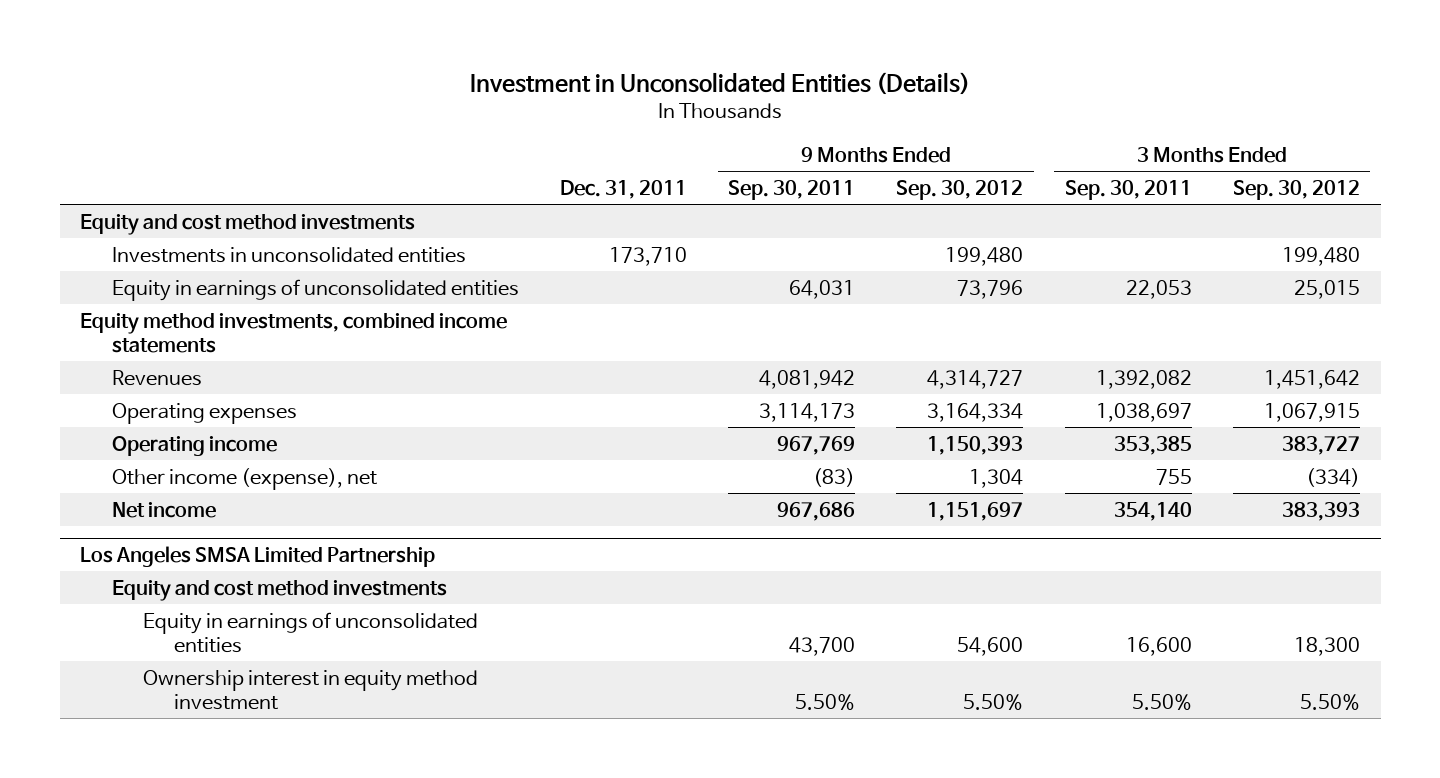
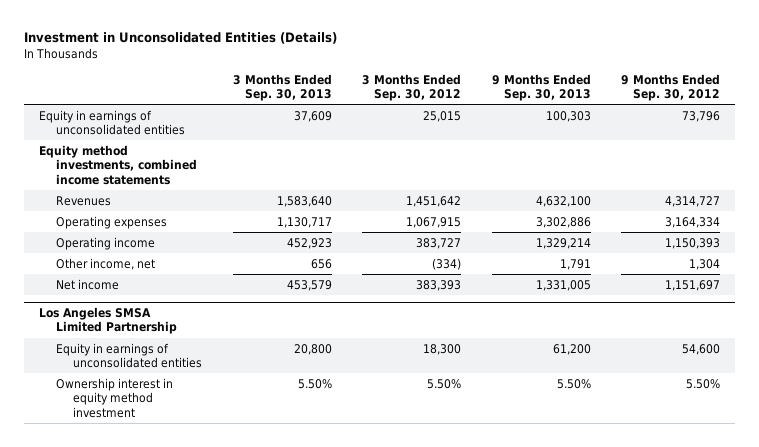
[559,180,687,200] Dec. 31, 2011 -> none
[728,180,856,201] Sep. 30, 2011 -> none
[1064,180,1192,201] Sep. 30, 2011 -> none
none -> [232,73,332,102] 3 Months Ended Sep. 30, 2013
none -> [491,73,591,102] 9 Months Ended Sep. 30, 2013
[80,213,416,235] Equity and cost method investments -> none
[111,246,466,263] Investments in unconsolidated entities -> none
[111,467,377,490] Other income (expense), net -> [56,257,156,270] Other income, net
[111,579,447,601] Equity and cost method investments -> none

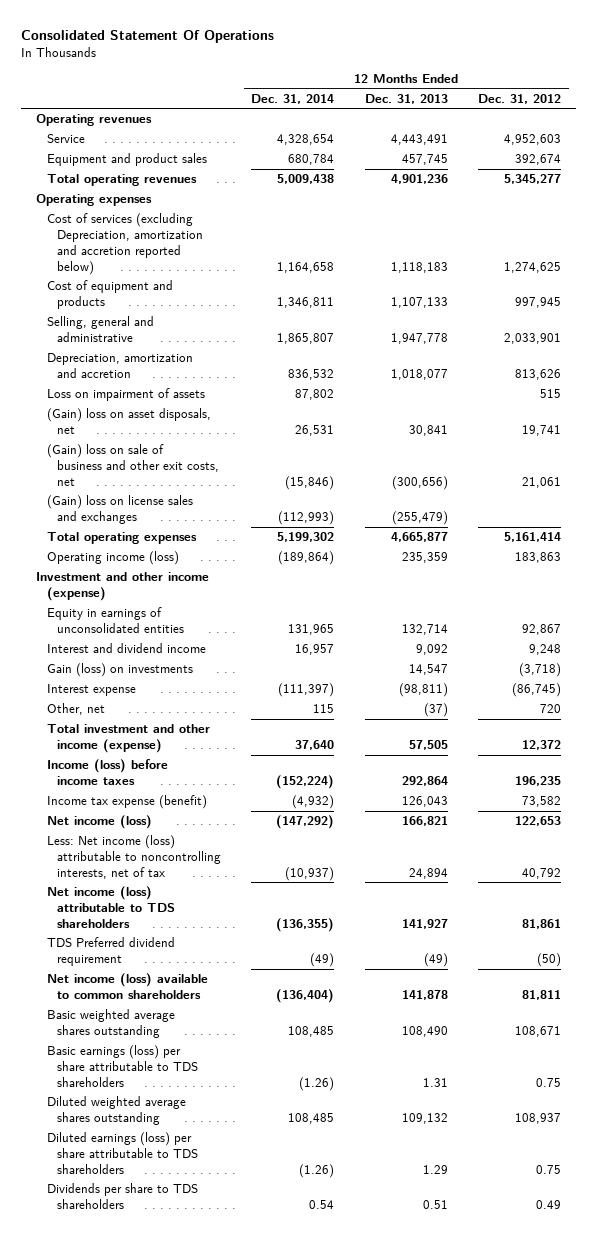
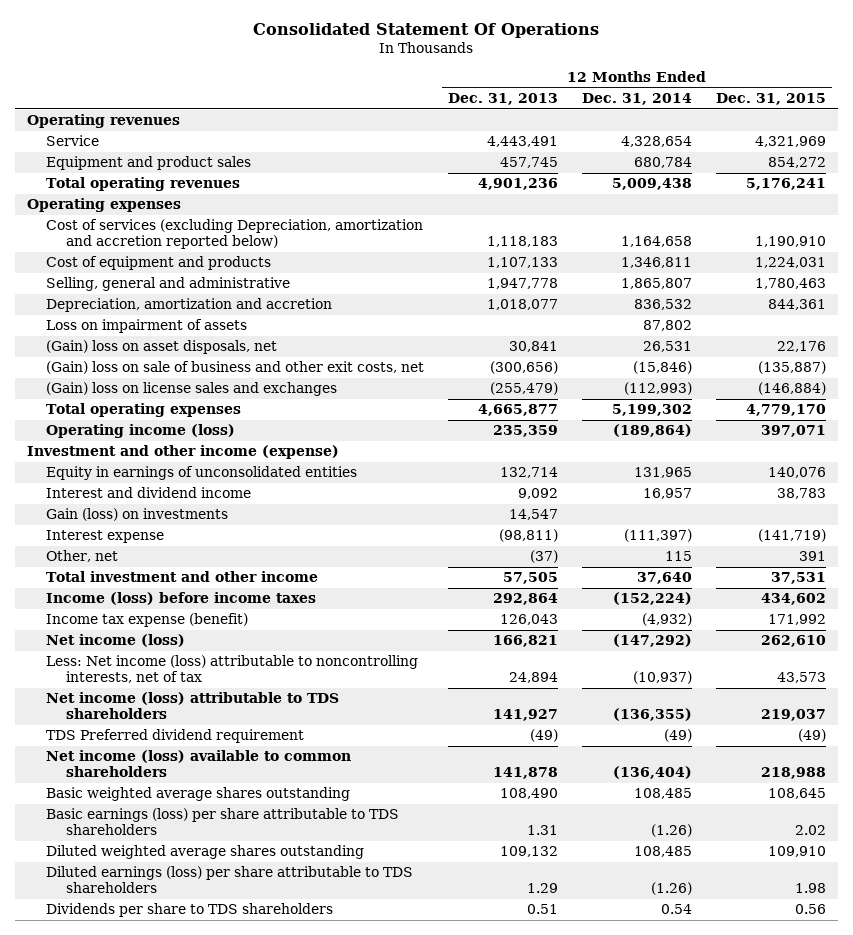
[478,93,562,104] Dec. 31, 2012 -> none
none -> [716,93,827,106] Dec. 31, 2015
[46,724,210,754] Total investment and other income (expense) -> [46,571,319,583] Total investment and other income

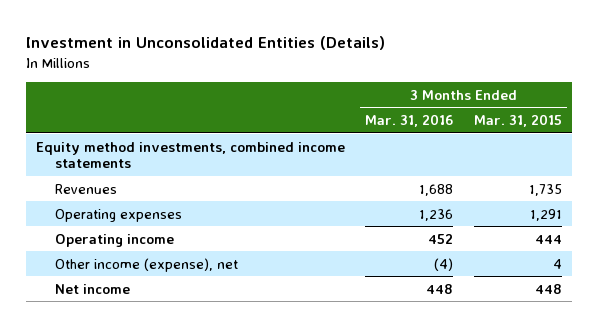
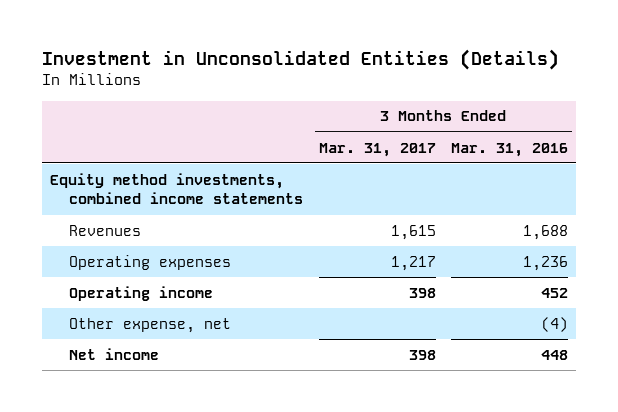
[473,113,562,127] Mar. 31, 2015 -> none
none -> [318,142,436,157] Mar. 31, 2017
[54,257,238,272] Other income (expense), net -> [68,317,231,333] Other expense, net

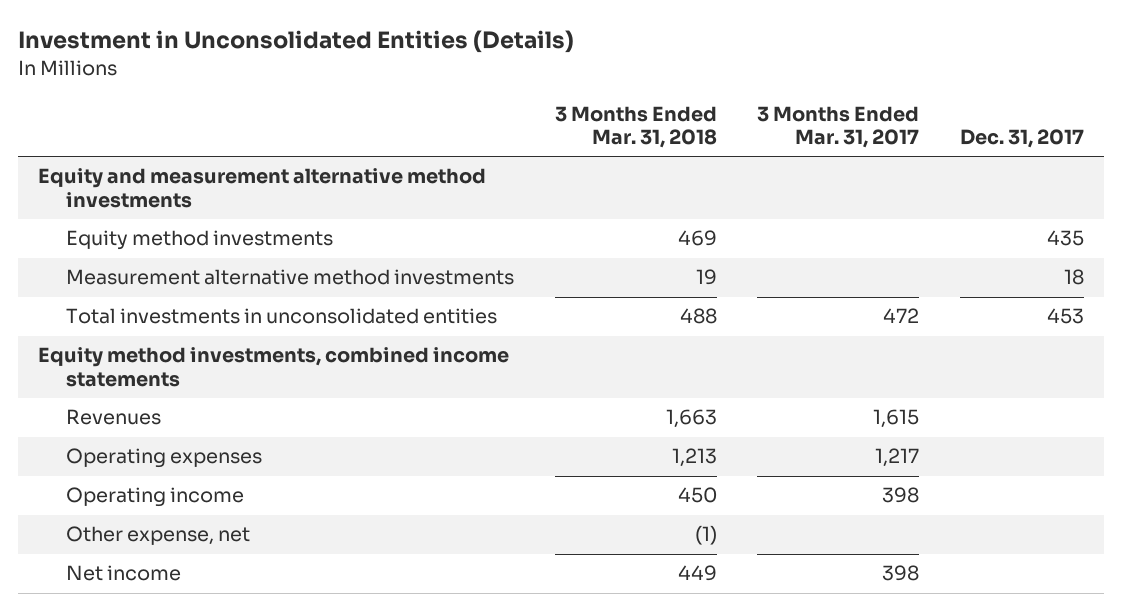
[451,142,569,157] Mar. 31, 2016 -> none
none -> [554,106,717,149] 3 Months Ended Mar. 31, 2018
none -> [959,129,1084,149] Dec. 31, 2017
none -> [37,168,486,208] Equity and measurement alternative method investments
none -> [66,230,334,251] Equity method investments
none -> [66,269,515,286] Measurement alternative method investments
none -> [66,308,498,325] Total investments in unconsolidated entities

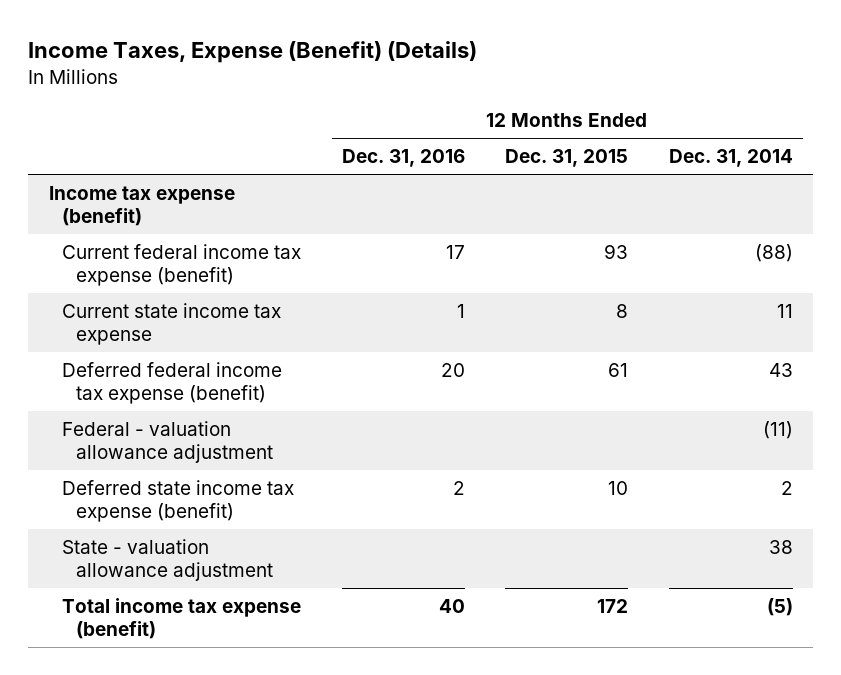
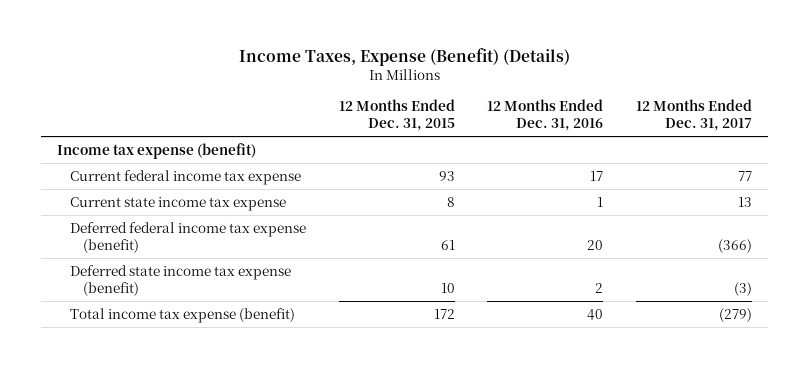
[668,149,793,168] Dec. 31, 2014 -> none
none -> [635,98,752,132] 12 Months Ended Dec. 31, 2017
[62,243,302,287] Current federal income tax expense (benefit) -> [70,169,302,185] Current federal income tax expense
[62,420,273,464] Federal - valuation allowance adjustment -> none
[62,538,273,582] State - valuation allowance adjustment -> none

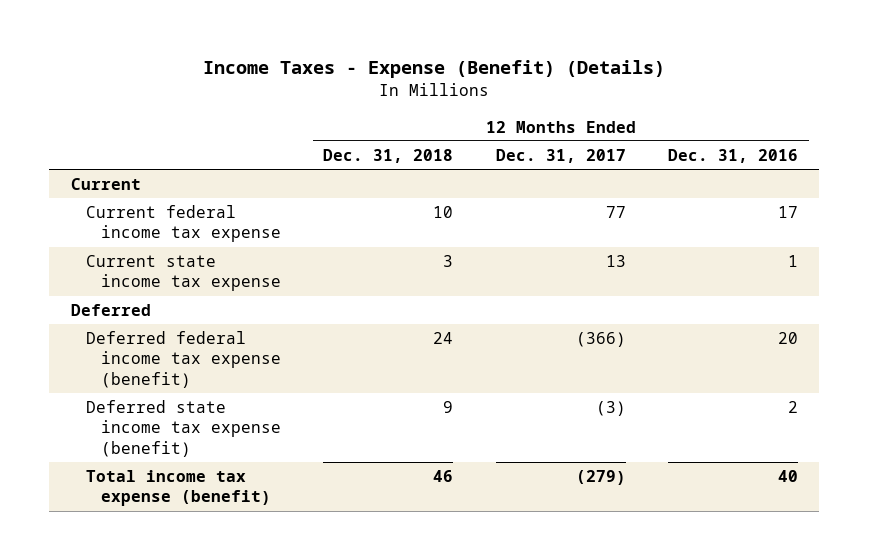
[238,47,570,66] Income Taxes, Expense (Benefit) (Details) -> [203,60,666,79] Income Taxes - Expense (Benefit) (Details)
[338,98,455,132] 12 Months Ended Dec. 31, 2015 -> none
none -> [323,148,454,163] Dec. 31, 2018
[57,142,257,159] Income tax expense (benefit) -> [70,178,141,191] Current
none -> [70,304,151,317] Deferred

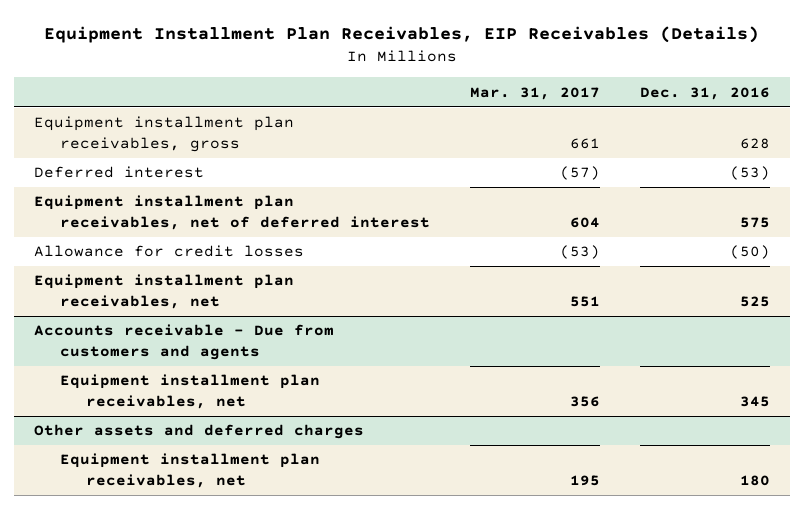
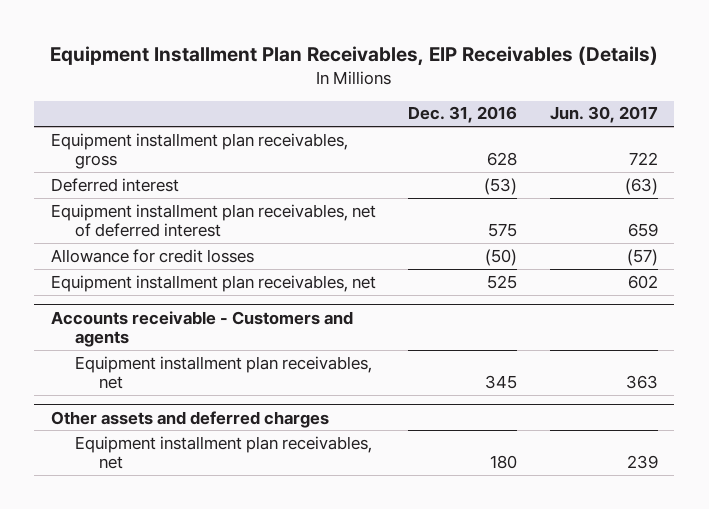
[470,86,601,100] Mar. 31, 2017 -> none
none -> [549,106,658,124] Jun. 30, 2017
[34,324,335,361] Accounts receivable - Due from customers and agents -> [50,310,353,348] Accounts receivable - Customers and agents

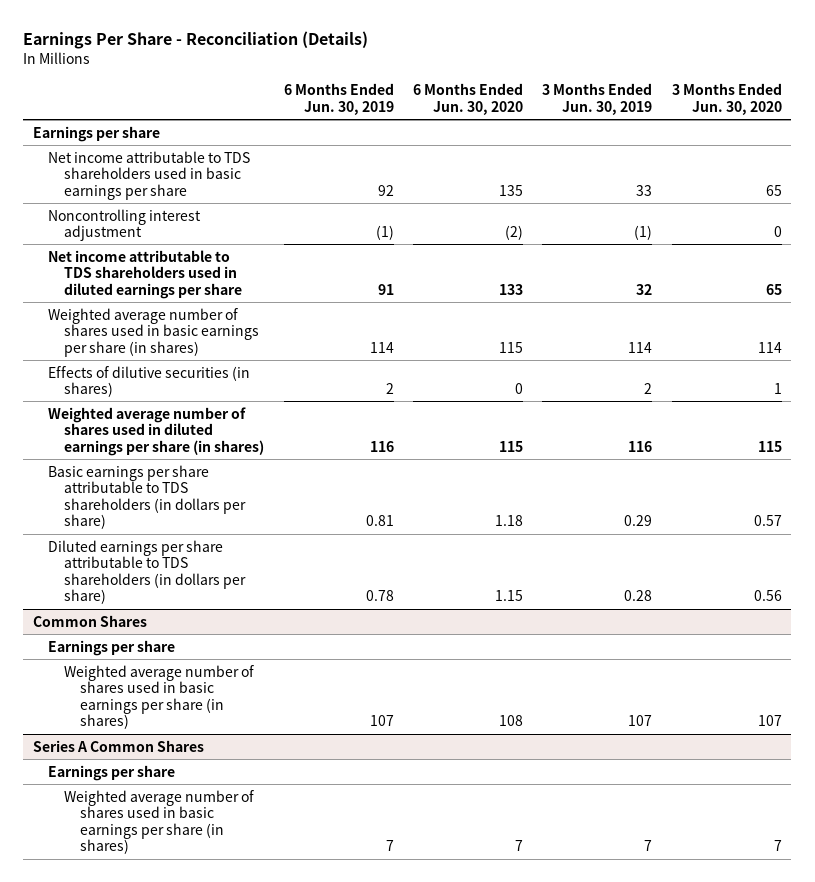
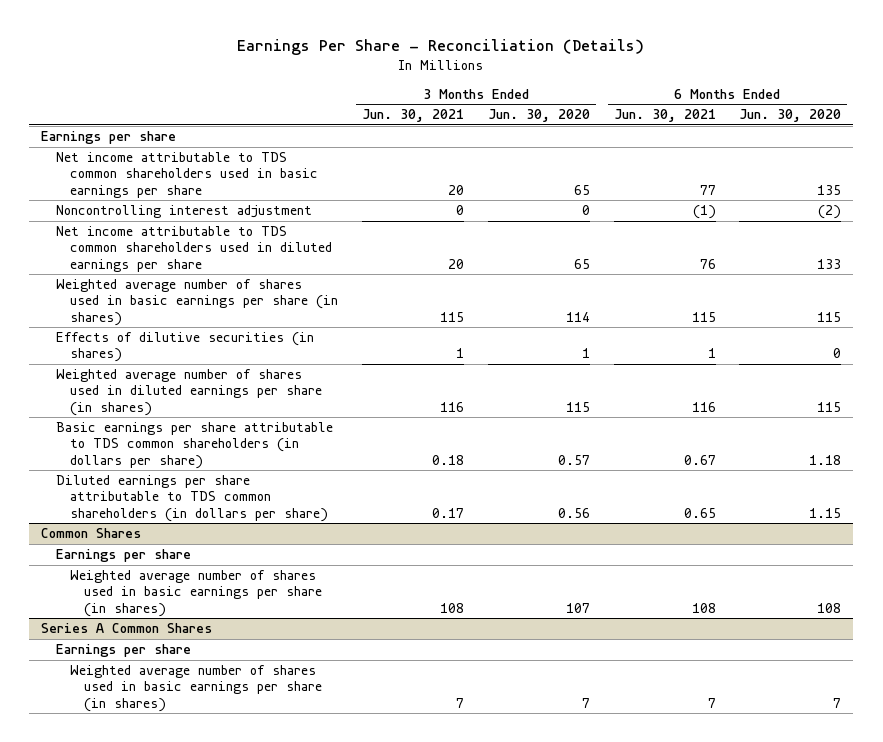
[283,83,394,115] 6 Months Ended Jun. 30, 2019 -> none
[542,83,653,115] 3 Months Ended Jun. 30, 2019 -> none
none -> [361,109,464,123] Jun. 30, 2021
none -> [613,109,716,123] Jun. 30, 2021
[48,150,251,200] Net income attributable to TDS shareholders used in basic earnings per share -> [55,152,319,198] Net income attributable to TDS common shareholders used in basic earnings per share
[48,249,243,299] Net income attributable to TDS shareholders used in diluted earnings per share -> [55,226,333,272] Net income attributable to TDS common shareholders used in diluted earnings per share
[48,464,247,530] Basic earnings per share attributable to TDS shareholders (in dollars per share) -> [55,422,333,469] Basic earnings per share attributable to TDS common shareholders (in dollars per share)
[48,539,247,605] Diluted earnings per share attributable to TDS shareholders (in dollars per share) -> [55,475,329,522] Diluted earnings per share attributable to TDS common shareholders (in dollars per share)

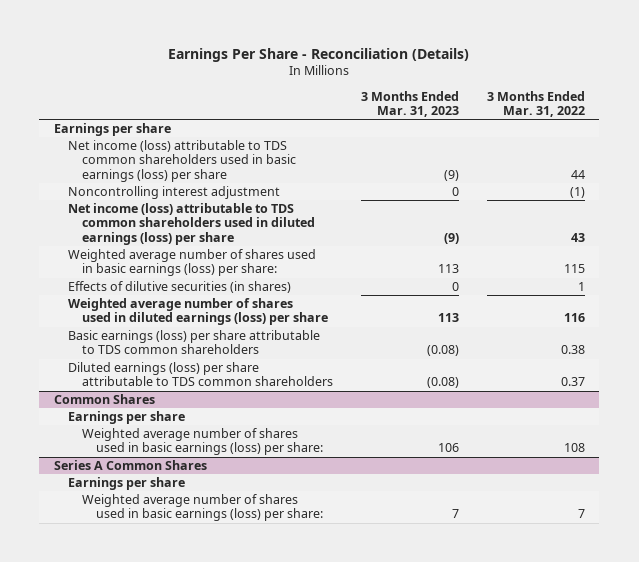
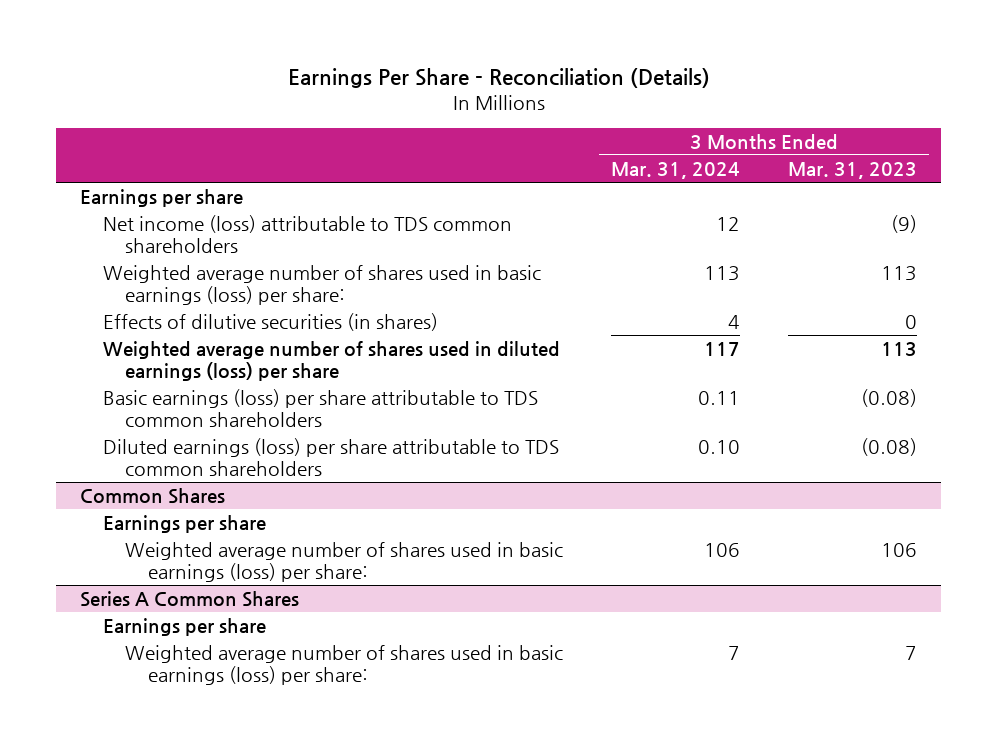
[487,90,586,118] 3 Months Ended Mar. 31, 2022 -> none
none -> [611,162,741,180] Mar. 31, 2024
[67,186,280,200] Noncontrolling interest adjustment -> none
[67,203,315,245] Net income (loss) attributable to TDS common shareholders used in diluted earnings (loss) per share -> none
[67,140,296,182] Net income (loss) attributable to TDS common shareholders used in basic earnings (loss) per share -> [102,215,512,253] Net income (loss) attributable to TDS common shareholders

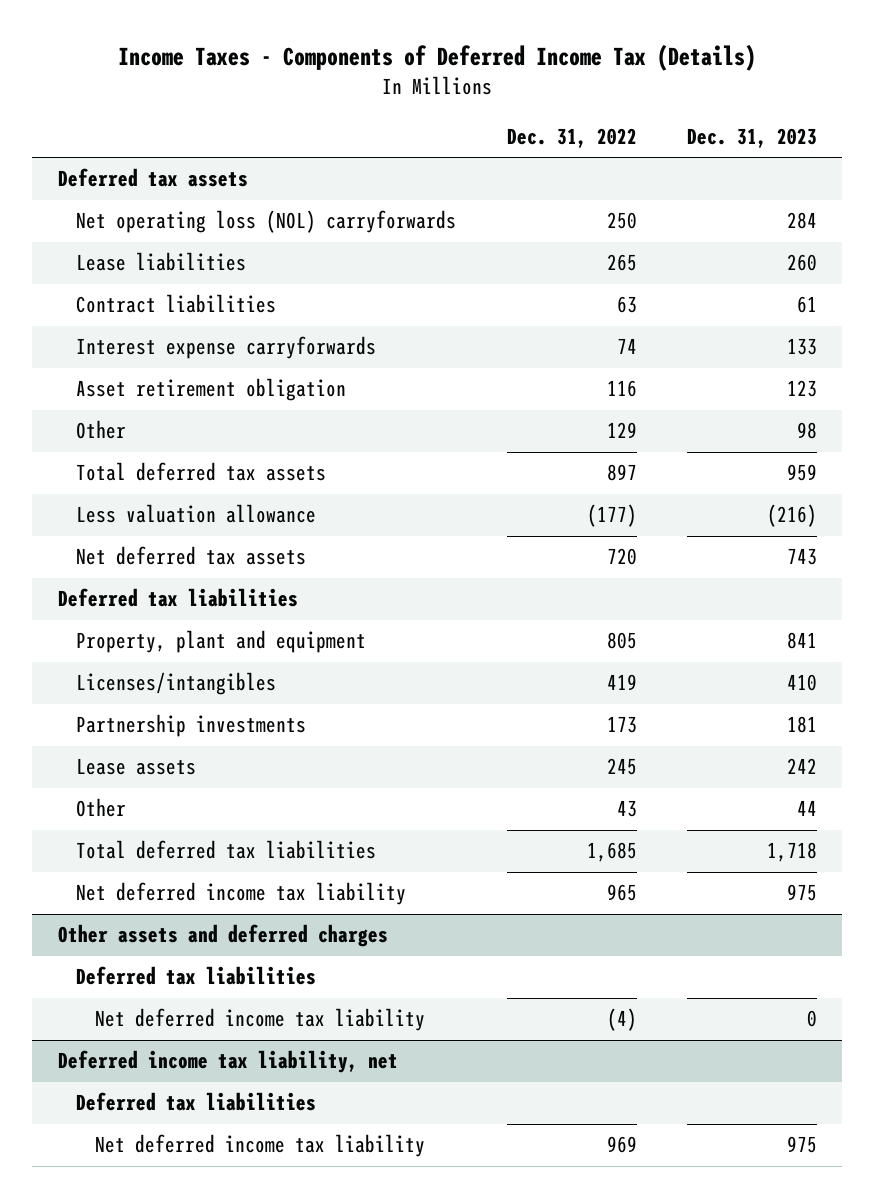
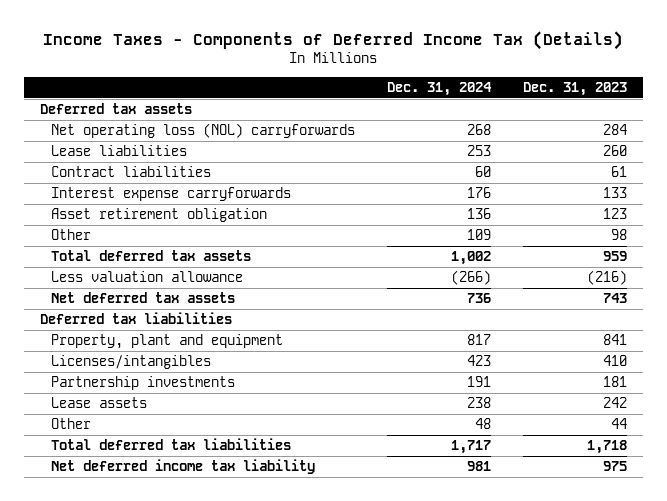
[506,127,637,148] Dec. 31, 2022 -> none
none -> [386,81,492,96] Dec. 31, 2024
[57,924,388,948] Other assets and deferred charges -> none
[76,966,317,986] Deferred tax liabilities -> none
[95,1008,426,1032] Net deferred income tax liability -> none
[57,1050,398,1074] Deferred income tax liability, net -> none
[76,1092,317,1112] Deferred tax liabilities -> none
[95,1134,426,1158] Net deferred income tax liability -> none

